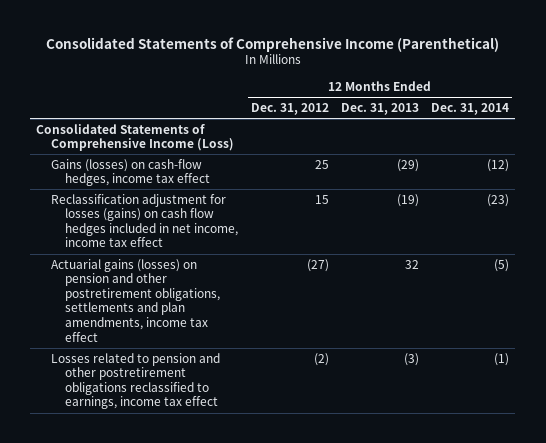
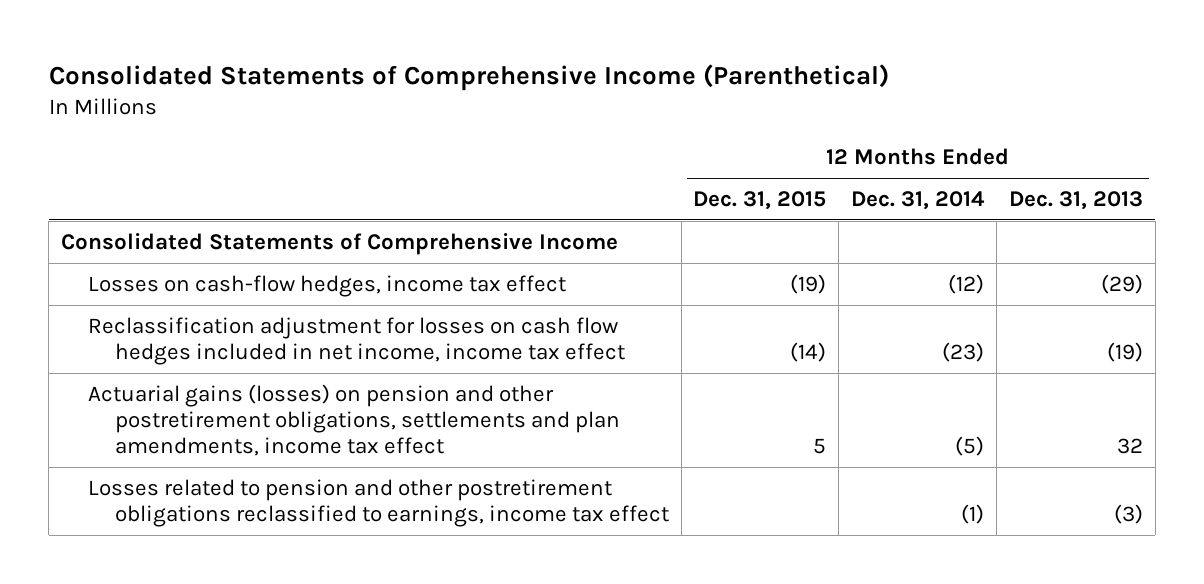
[250,102,329,115] Dec. 31, 2012 -> none
none -> [693,190,827,210] Dec. 31, 2015
[36,123,234,152] Consolidated Statements of Comprehensive Income (Loss) -> [61,232,619,255] Consolidated Statements of Comprehensive Income
[50,158,211,187] Gains (losses) on cash-flow hedges, income tax effect -> [87,274,566,297] Losses on cash-flow hedges, income tax effect
[50,193,239,248] Reclassification adjustment for losses (gains) on cash flow hedges included in net income, income tax effect -> [87,316,625,366] Reclassification adjustment for losses on cash flow hedges included in net income, income tax effect

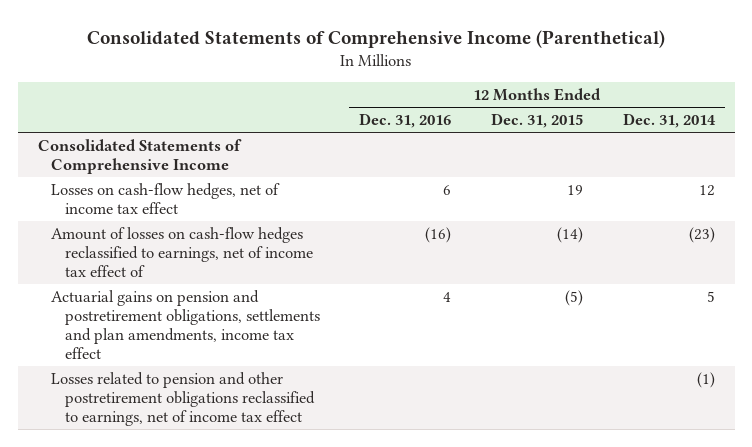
[1008,190,1143,210] Dec. 31, 2013 -> none
none -> [359,113,452,129] Dec. 31, 2016
[87,274,566,297] Losses on cash-flow hedges, income tax effect -> [51,182,281,214] Losses on cash-flow hedges, net of income tax effect
[790,273,827,294] (19) -> [567,184,584,195] 19
[948,273,985,294] (12) -> [698,184,715,196] 12
[87,316,625,366] Reclassification adjustment for losses on cash flow hedges included in net income, income tax effect -> [51,226,313,278] Amount of losses on cash-flow hedges reclassified to earnings, net of income tax effect of
[87,383,620,457] Actuarial gains (losses) on pension and other postretirement obligations, settlements and plan amendments, income tax effect -> [51,289,320,360] Actuarial gains on pension and postretirement obligations, settlements and plan amendments, income tax effect
[813,438,827,455] 5 -> [565,289,584,306] (5)
[955,436,985,457] (5) -> [706,290,715,302] 5
[87,478,669,528] Losses related to pension and other postretirement obligations reclassified to earnings, income tax effect -> [51,371,315,427] Losses related to pension and other postretirement obligations reclassified to earnings, net of income tax effect

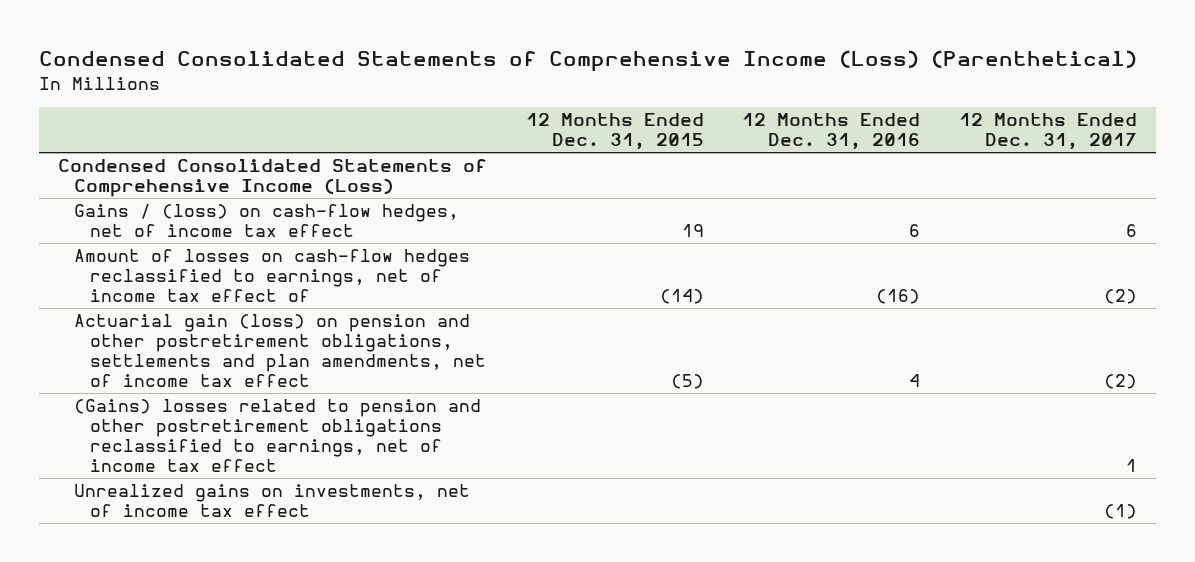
[87,29,666,48] Consolidated Statements of Comprehensive Income (Parenthetical) -> [39,50,1138,73] Condensed Consolidated Statements of Comprehensive Income (Loss) (Parenthetical)
[622,113,716,129] Dec. 31, 2014 -> none
none -> [958,113,1137,151] 12 Months Ended Dec. 31, 2017
[37,138,242,174] Consolidated Statements of Comprehensive Income -> [58,158,488,198] Condensed Consolidated Statements of Comprehensive Income (Loss)
[51,182,281,214] Losses on cash-flow hedges, net of income tax effect -> [74,203,460,238] Gains / (loss) on cash-flow hedges, net of income tax effect
[51,289,320,360] Actuarial gains on pension and postretirement obligations, settlements and plan amendments, income tax effect -> [74,313,487,388] Actuarial gain (loss) on pension and other postretirement obligations, settlements and plan amendments, net of income tax effect
[51,371,315,427] Losses related to pension and other postretirement obligations reclassified to earnings, net of income tax effect -> [74,398,482,473] (Gains) losses related to pension and other postretirement obligations reclassified to earnings, net of income tax effect
none -> [74,483,471,518] Unrealized gains on investments, net of income tax effect

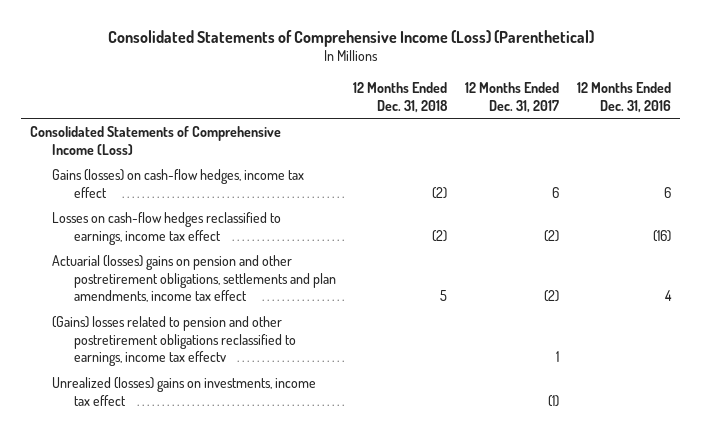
[39,50,1138,73] Condensed Consolidated Statements of Comprehensive Income (Loss) (Parenthetical) -> [107,29,594,47] Consolidated Statements of Comprehensive Income (Loss) (Parenthetical)
[525,113,704,151] 12 Months Ended Dec. 31, 2015 -> none
none -> [353,81,449,113] 12 Months Ended Dec. 31, 2018
[58,158,488,198] Condensed Consolidated Statements of Comprehensive Income (Loss) -> [30,125,282,155] Consolidated Statements of Comprehensive Income (Loss)
[74,203,460,238] Gains / (loss) on cash-flow hedges, net of income tax effect -> [51,168,304,198] Gains (losses) on cash-flow hedges, income tax effect
[74,248,471,303] Amount of losses on cash-flow hedges reclassified to earnings, net of income tax effect of -> [51,211,281,245] Losses on cash-flow hedges reclassified to earnings, income tax effect
[74,313,487,388] Actuarial gain (loss) on pension and other postretirement obligations, settlements and plan amendments, net of income tax effect -> [51,254,336,303] Actuarial (losses) gains on pension and other postretirement obligations, settlements and plan amendments, income tax effect
[74,398,482,473] (Gains) losses related to pension and other postretirement obligations reclassified to earnings, net of income tax effect -> [51,315,296,367] (Gains) losses related to pension and other postretirement obligations reclassified to earnings, income tax effectv
[74,483,471,518] Unrealized gains on investments, net of income tax effect -> [51,376,316,406] Unrealized (losses) gains on investments, income tax effect

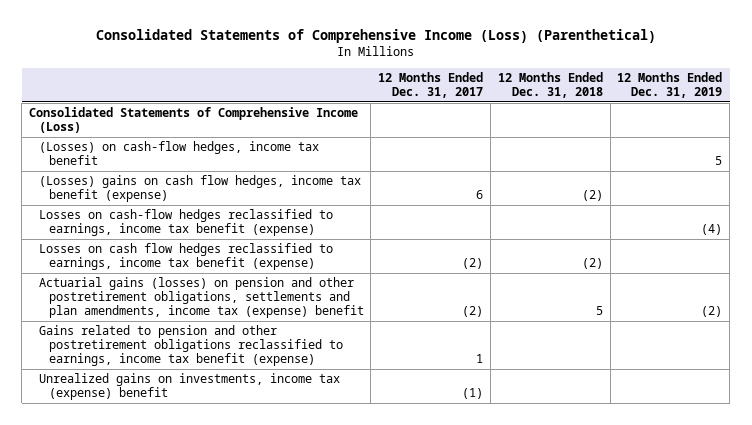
[577,81,672,113] 12 Months Ended Dec. 31, 2016 -> none
none -> [617,72,723,99] 12 Months Ended Dec. 31, 2019
none -> [38,141,319,166] (Losses) on cash-flow hedges, income tax benefit
[51,168,304,198] Gains (losses) on cash-flow hedges, income tax effect -> [38,175,361,203] (Losses) gains on cash flow hedges, income tax benefit (expense)
none -> [38,209,333,237] Losses on cash-flow hedges reclassified to earnings, income tax benefit (expense)
[51,211,281,245] Losses on cash-flow hedges reclassified to earnings, income tax effect -> [38,243,333,271] Losses on cash flow hedges reclassified to earnings, income tax benefit (expense)
[51,254,336,303] Actuarial (losses) gains on pension and other postretirement obligations, settlements and plan amendments, income tax effect -> [38,277,364,319] Actuarial gains (losses) on pension and other postretirement obligations, settlements and plan amendments, income tax (expense) benefit
[51,315,296,367] (Gains) losses related to pension and other postretirement obligations reclassified to earnings, income tax effectv -> [38,325,343,367] Gains related to pension and other postretirement obligations reclassified to earnings, income tax benefit (expense)
[51,376,316,406] Unrealized (losses) gains on investments, income tax effect -> [38,373,340,401] Unrealized gains on investments, income tax (expense) benefit

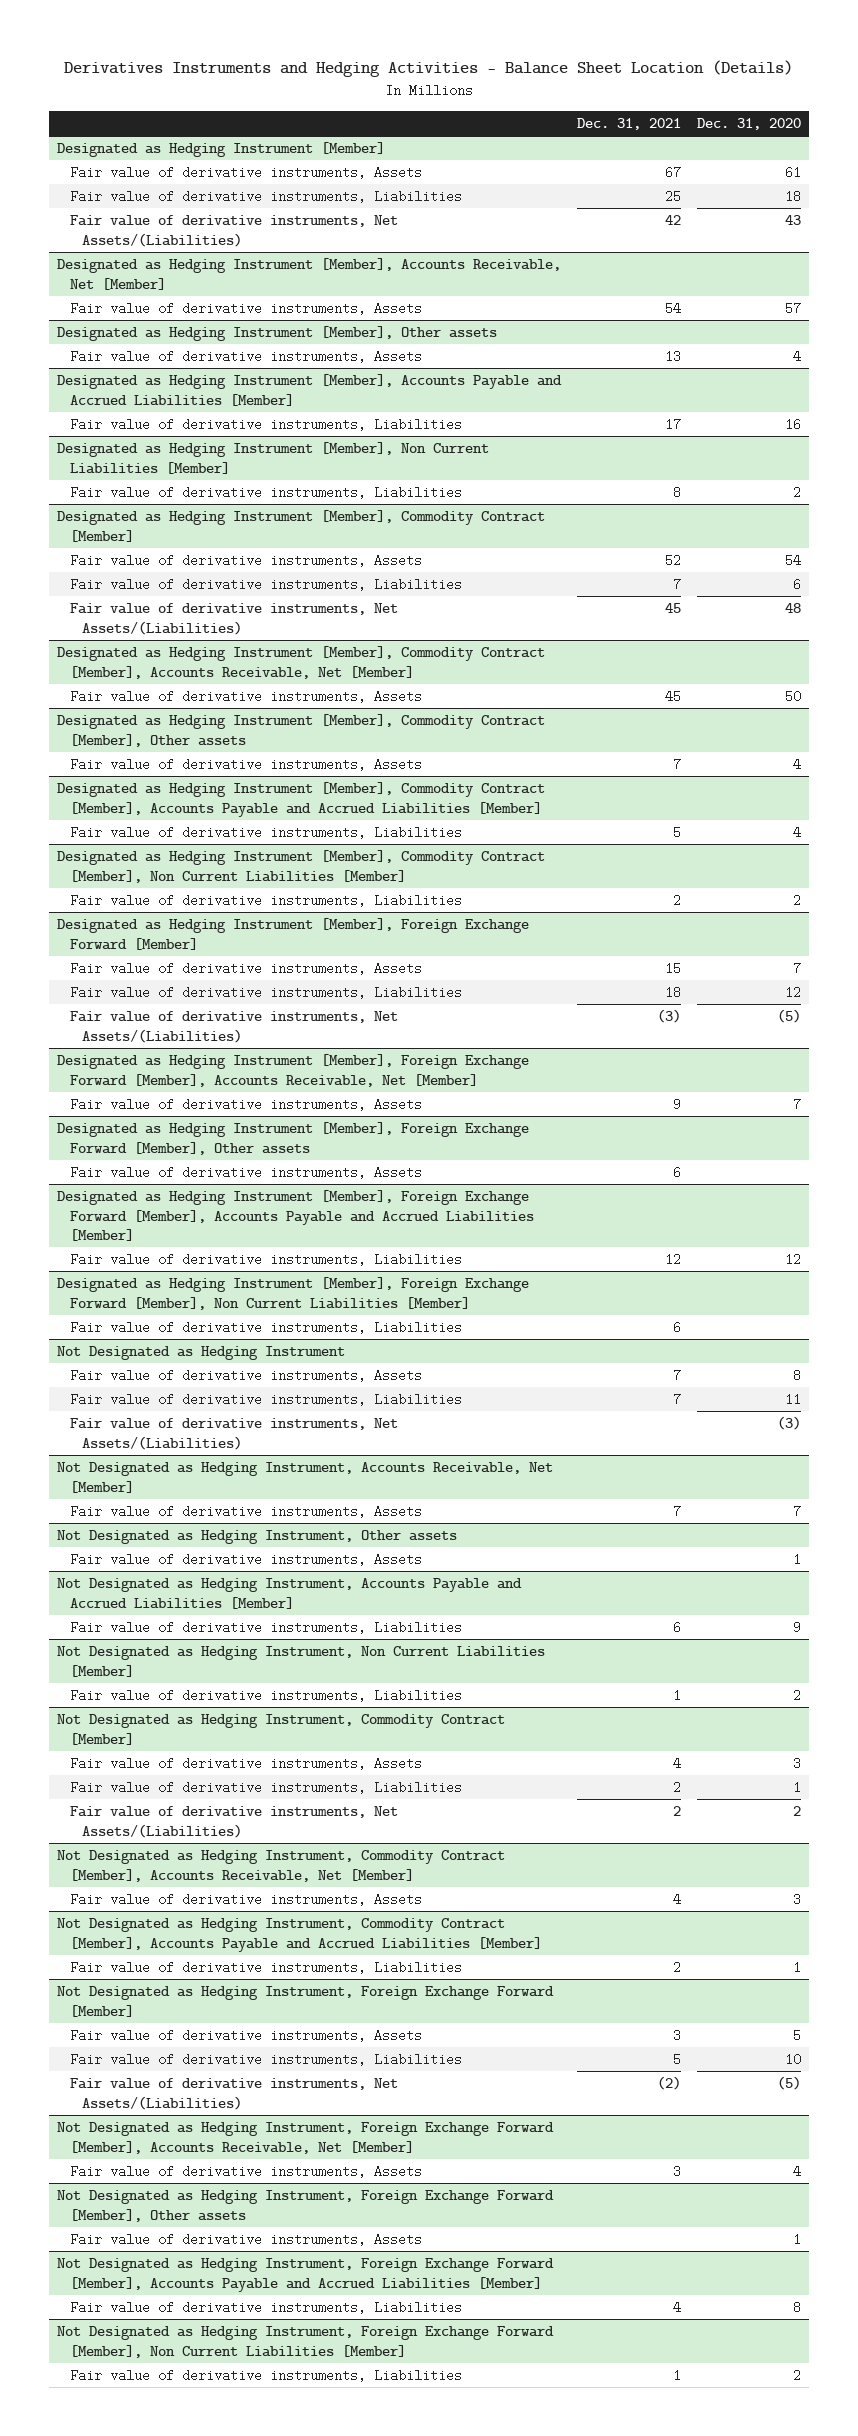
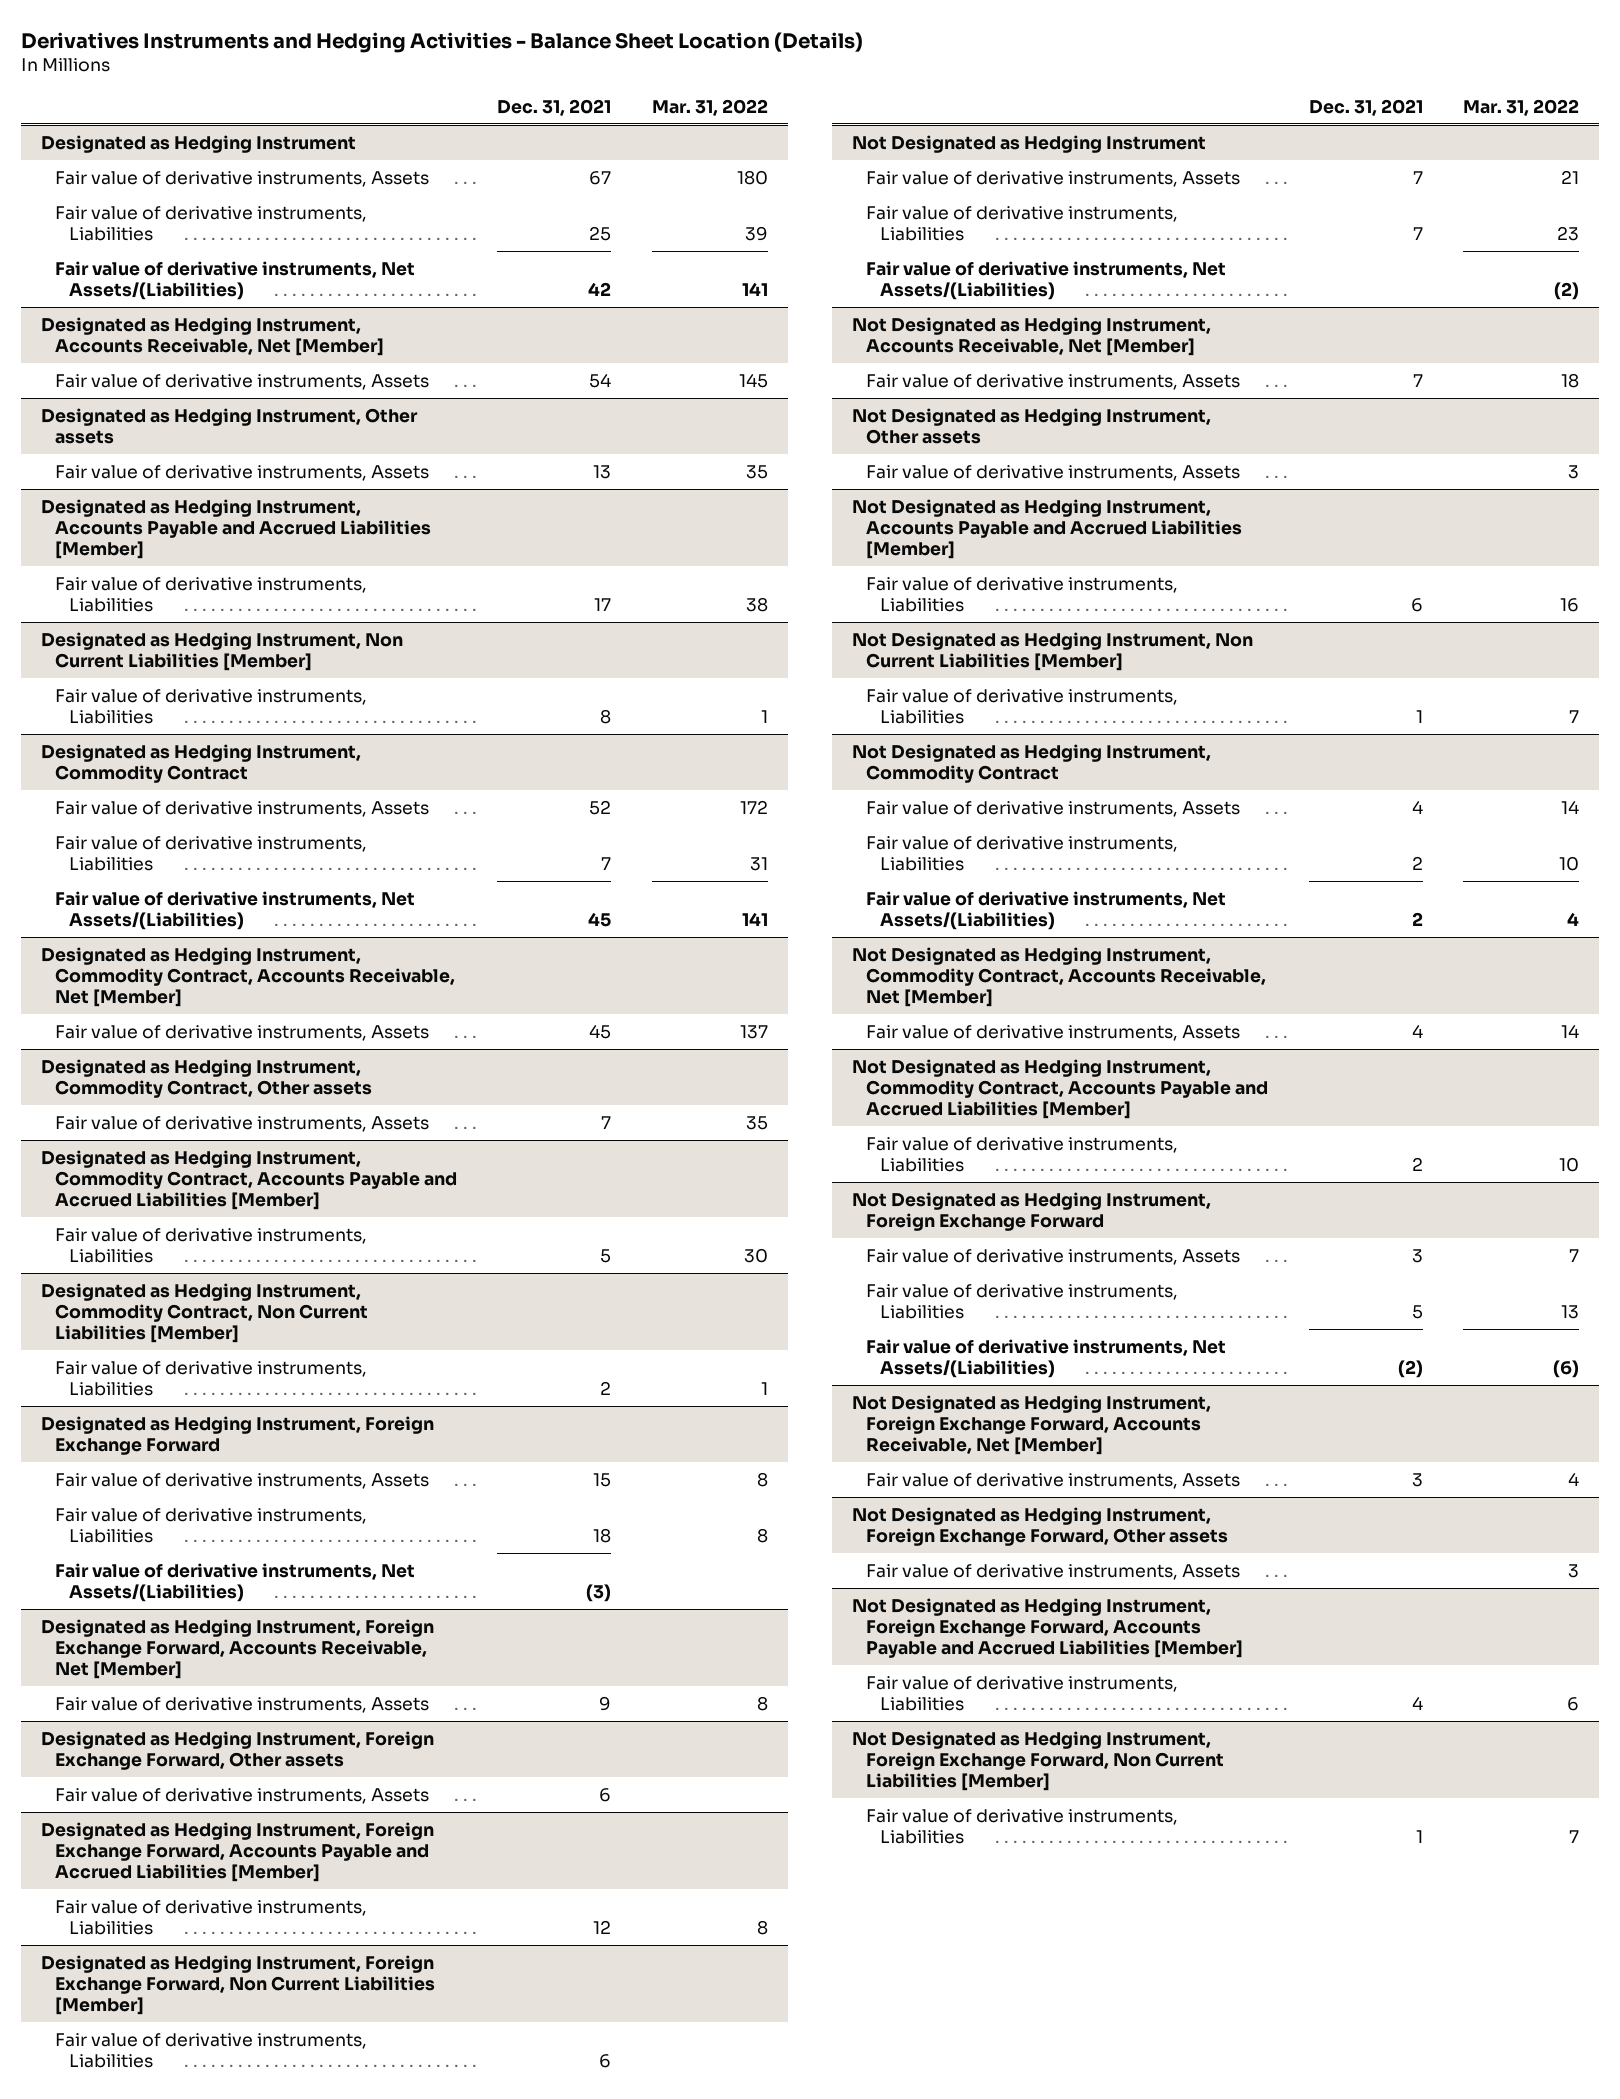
[697,117,802,130] Dec. 31, 2020 -> none
none -> [651,98,768,116] Mar. 31, 2022
[56,142,385,158] Designated as Hedging Instrument [Member] -> [40,134,356,153] Designated as Hedging Instrument
[56,258,561,290] Designated as Hedging Instrument [Member], Accounts Receivable, Net [Member] -> [40,316,384,356] Designated as Hedging Instrument, Accounts Receivable, Net [Member]
[56,326,497,342] Designated as Hedging Instrument [Member], Other assets -> [40,407,418,444] Designated as Hedging Instrument, Other assets
[56,374,562,406] Designated as Hedging Instrument [Member], Accounts Payable and Accrued Liabilities [Member] -> [40,498,431,559] Designated as Hedging Instrument, Accounts Payable and Accrued Liabilities [Member]
[56,442,489,474] Designated as Hedging Instrument [Member], Non Current Liabilities [Member] -> [40,631,403,671] Designated as Hedging Instrument, Non Current Liabilities [Member]
[56,510,545,542] Designated as Hedging Instrument [Member], Commodity Contract [Member] -> [40,743,361,783] Designated as Hedging Instrument, Commodity Contract
[56,646,545,679] Designated as Hedging Instrument [Member], Commodity Contract [Member], Accounts Receivable, Net [Member] -> [40,946,455,1007] Designated as Hedging Instrument, Commodity Contract, Accounts Receivable, Net [Member]
[56,714,545,747] Designated as Hedging Instrument [Member], Commodity Contract [Member], Other assets -> [40,1058,372,1098] Designated as Hedging Instrument, Commodity Contract, Other assets
[56,782,545,817] Designated as Hedging Instrument [Member], Commodity Contract [Member], Accounts Payable and Accrued Liabilities [Member] -> [40,1149,457,1210] Designated as Hedging Instrument, Commodity Contract, Accounts Payable and Accrued Liabilities [Member]
[56,850,545,883] Designated as Hedging Instrument [Member], Commodity Contract [Member], Non Current Liabilities [Member] -> [40,1282,368,1343] Designated as Hedging Instrument, Commodity Contract, Non Current Liabilities [Member]
[56,918,529,950] Designated as Hedging Instrument [Member], Foreign Exchange Forward [Member] -> [40,1415,434,1455] Designated as Hedging Instrument, Foreign Exchange Forward
[56,1054,529,1087] Designated as Hedging Instrument [Member], Foreign Exchange Forward [Member], Accounts Receivable, Net [Member] -> [40,1618,434,1679] Designated as Hedging Instrument, Foreign Exchange Forward, Accounts Receivable, Net [Member]
[56,1122,529,1155] Designated as Hedging Instrument [Member], Foreign Exchange Forward [Member], Other assets -> [40,1730,434,1770] Designated as Hedging Instrument, Foreign Exchange Forward, Other assets
[56,1190,534,1241] Designated as Hedging Instrument [Member], Foreign Exchange Forward [Member], Accounts Payable and Accrued Liabilities [Member] -> [40,1821,434,1882] Designated as Hedging Instrument, Foreign Exchange Forward, Accounts Payable and Accrued Liabilities [Member]
[56,1277,529,1310] Designated as Hedging Instrument [Member], Foreign Exchange Forward [Member], Non Current Liabilities [Member] -> [40,1954,435,2015] Designated as Hedging Instrument, Foreign Exchange Forward, Non Current Liabilities [Member]
[56,1714,505,1745] Not Designated as Hedging Instrument, Commodity Contract [Member] -> [852,743,1212,783] Not Designated as Hedging Instrument, Commodity Contract
[56,1850,505,1882] Not Designated as Hedging Instrument, Commodity Contract [Member], Accounts Receivable, Net [Member] -> [852,946,1267,1007] Not Designated as Hedging Instrument, Commodity Contract, Accounts Receivable, Net [Member]
[56,1918,542,1952] Not Designated as Hedging Instrument, Commodity Contract [Member], Accounts Payable and Accrued Liabilities [Member] -> [852,1058,1269,1119] Not Designated as Hedging Instrument, Commodity Contract, Accounts Payable and Accrued Liabilities [Member]
[56,1986,554,2017] Not Designated as Hedging Instrument, Foreign Exchange Forward [Member] -> [852,1191,1212,1231] Not Designated as Hedging Instrument, Foreign Exchange Forward
[56,2122,554,2154] Not Designated as Hedging Instrument, Foreign Exchange Forward [Member], Accounts Receivable, Net [Member] -> [852,1394,1212,1455] Not Designated as Hedging Instrument, Foreign Exchange Forward, Accounts Receivable, Net [Member]
[56,2190,554,2222] Not Designated as Hedging Instrument, Foreign Exchange Forward [Member], Other assets -> [852,1506,1229,1546] Not Designated as Hedging Instrument, Foreign Exchange Forward, Other assets
[56,2258,554,2292] Not Designated as Hedging Instrument, Foreign Exchange Forward [Member], Accounts Payable and Accrued Liabilities [Member] -> [852,1597,1244,1658] Not Designated as Hedging Instrument, Foreign Exchange Forward, Accounts Payable and Accrued Liabilities [Member]
[56,2326,554,2358] Not Designated as Hedging Instrument, Foreign Exchange Forward [Member], Non Current Liabilities [Member] -> [852,1730,1225,1791] Not Designated as Hedging Instrument, Foreign Exchange Forward, Non Current Liabilities [Member]

